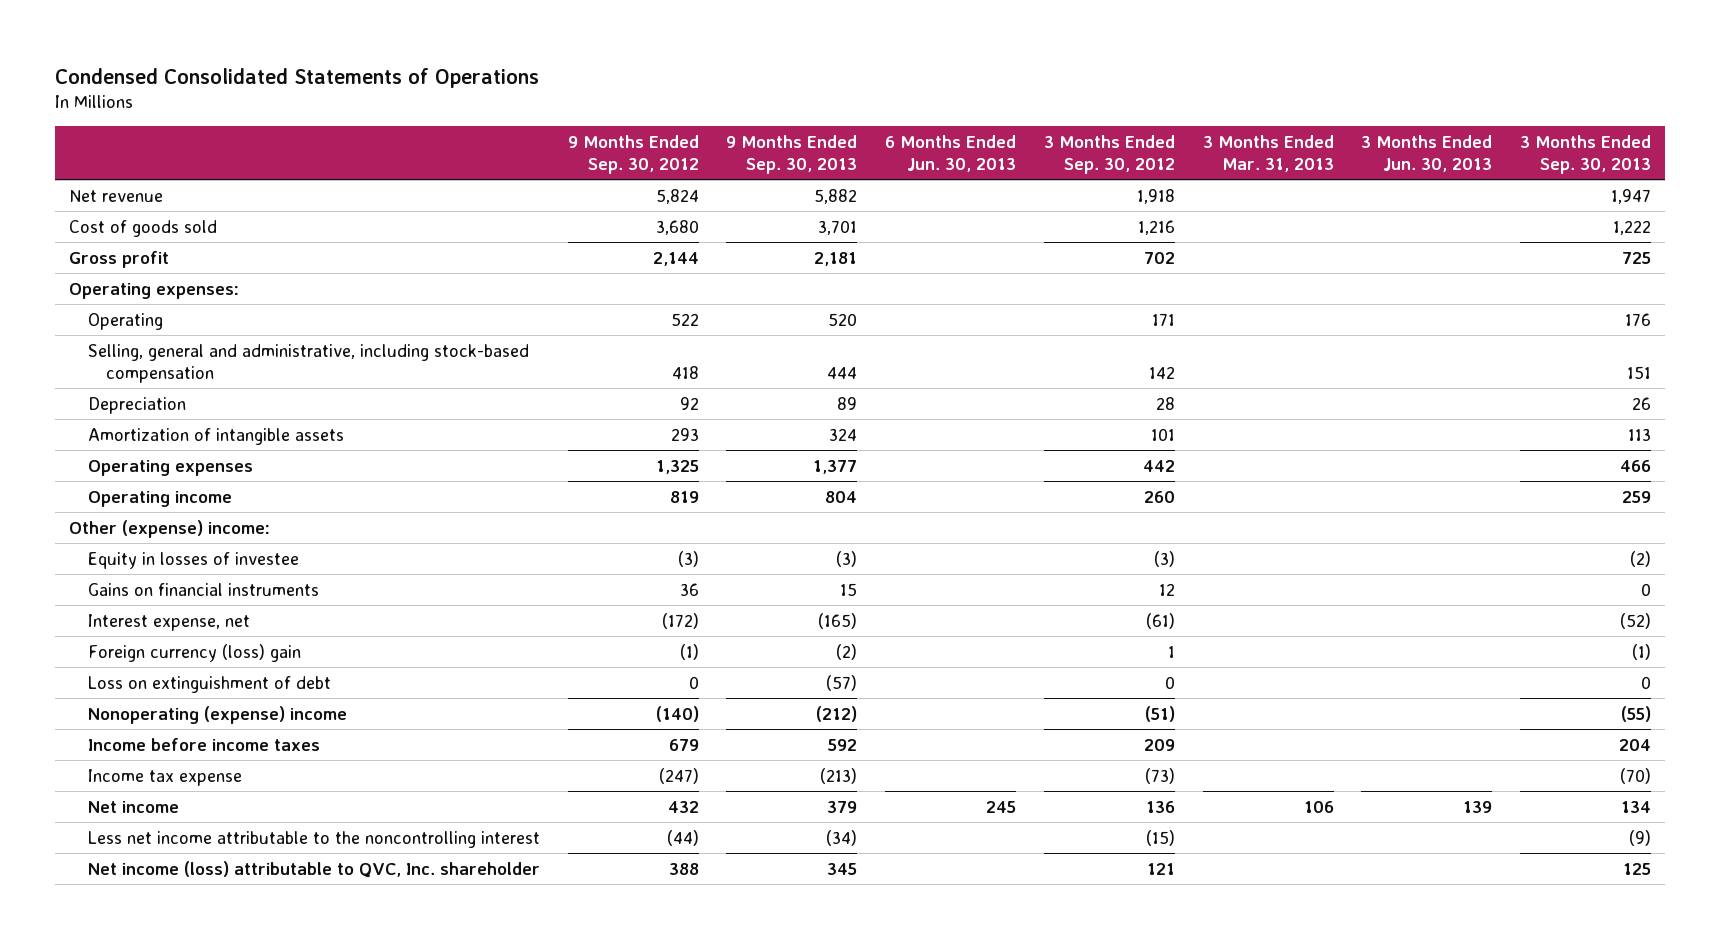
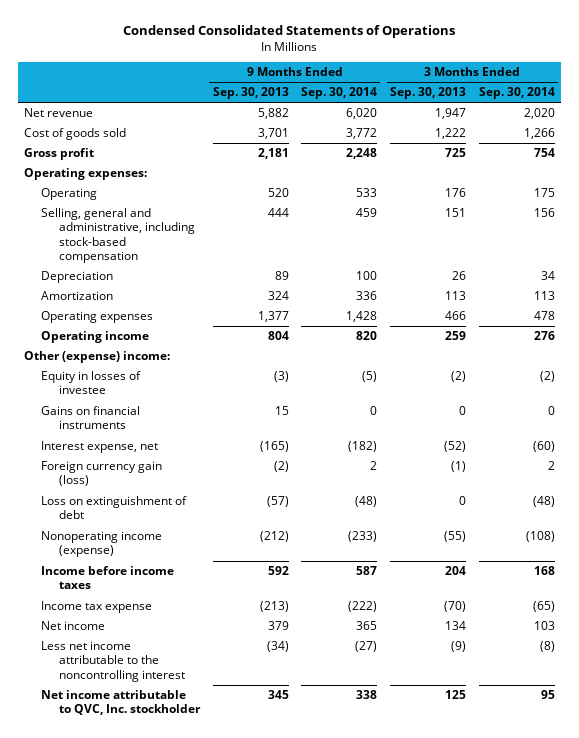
[567,134,699,175] 9 Months Ended Sep. 30, 2012 -> none
[885,134,1017,173] 6 Months Ended Jun. 30, 2013 -> none
[1043,134,1175,175] 3 Months Ended Sep. 30, 2012 -> none
[1202,134,1334,173] 3 Months Ended Mar. 31, 2013 -> none
[1361,134,1493,173] 3 Months Ended Jun. 30, 2013 -> none
none -> [301,87,378,100] Sep. 30, 2014
none -> [478,87,555,100] Sep. 30, 2014
[87,427,344,445] Amortization of intangible assets -> [41,291,114,301] Amortization
[87,643,301,662] Foreign currency (loss) gain -> [41,461,163,487] Foreign currency gain (loss)
[87,705,347,724] Nonoperating (expense) income -> [41,531,163,558] Nonoperating income (expense)
[87,860,540,878] Net income (loss) attributable to QVC, Inc. shareholder -> [41,690,201,716] Net income attributable to QVC, Inc. stockholder

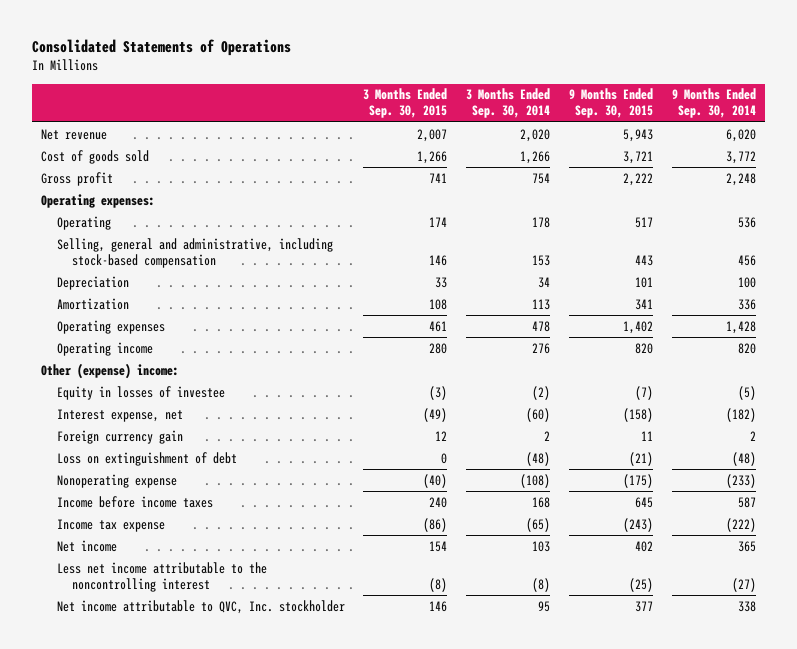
[123,25,456,39] Condensed Consolidated Statements of Operations -> [31,39,291,57] Consolidated Statements of Operations
[212,87,289,100] Sep. 30, 2013 -> none
[389,87,466,100] Sep. 30, 2013 -> none
none -> [363,88,448,119] 3 Months Ended Sep. 30, 2015
none -> [569,88,654,119] 9 Months Ended Sep. 30, 2015
[356,188,378,198] 533 -> [738,216,757,228] 536
[533,188,555,198] 175 -> [532,216,551,228] 178
[356,208,378,218] 459 -> [738,254,757,266] 456
[533,208,555,218] 156 -> [532,254,551,266] 153
[41,406,141,430] Gains on financial instruments -> none
[41,461,163,487] Foreign currency gain (loss) -> [56,429,183,444] Foreign currency gain
[41,531,163,558] Nonoperating income (expense) -> [56,473,177,488] Nonoperating expense

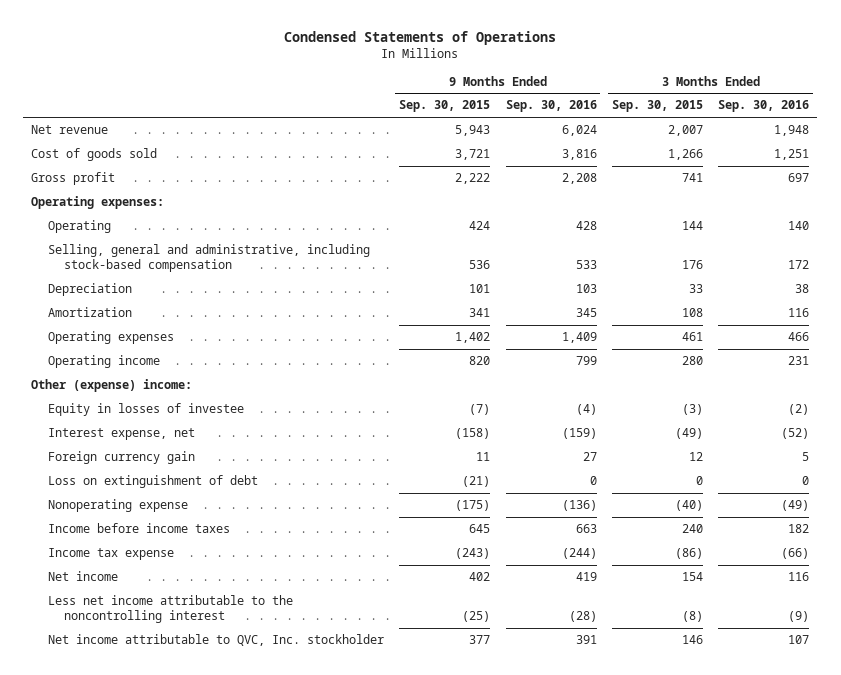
[31,39,291,57] Consolidated Statements of Operations -> [284,30,557,45] Condensed Statements of Operations
[466,88,551,119] 3 Months Ended Sep. 30, 2014 -> none
[672,88,757,119] 9 Months Ended Sep. 30, 2014 -> none
none -> [505,100,597,113] Sep. 30, 2016
none -> [718,100,810,113] Sep. 30, 2016
[429,216,448,227] 174 -> [681,221,703,231] 144
[635,216,654,228] 517 -> [469,221,491,231] 424
[429,254,448,266] 146 -> [681,260,703,270] 176
[635,254,654,266] 443 -> [469,260,491,270] 536

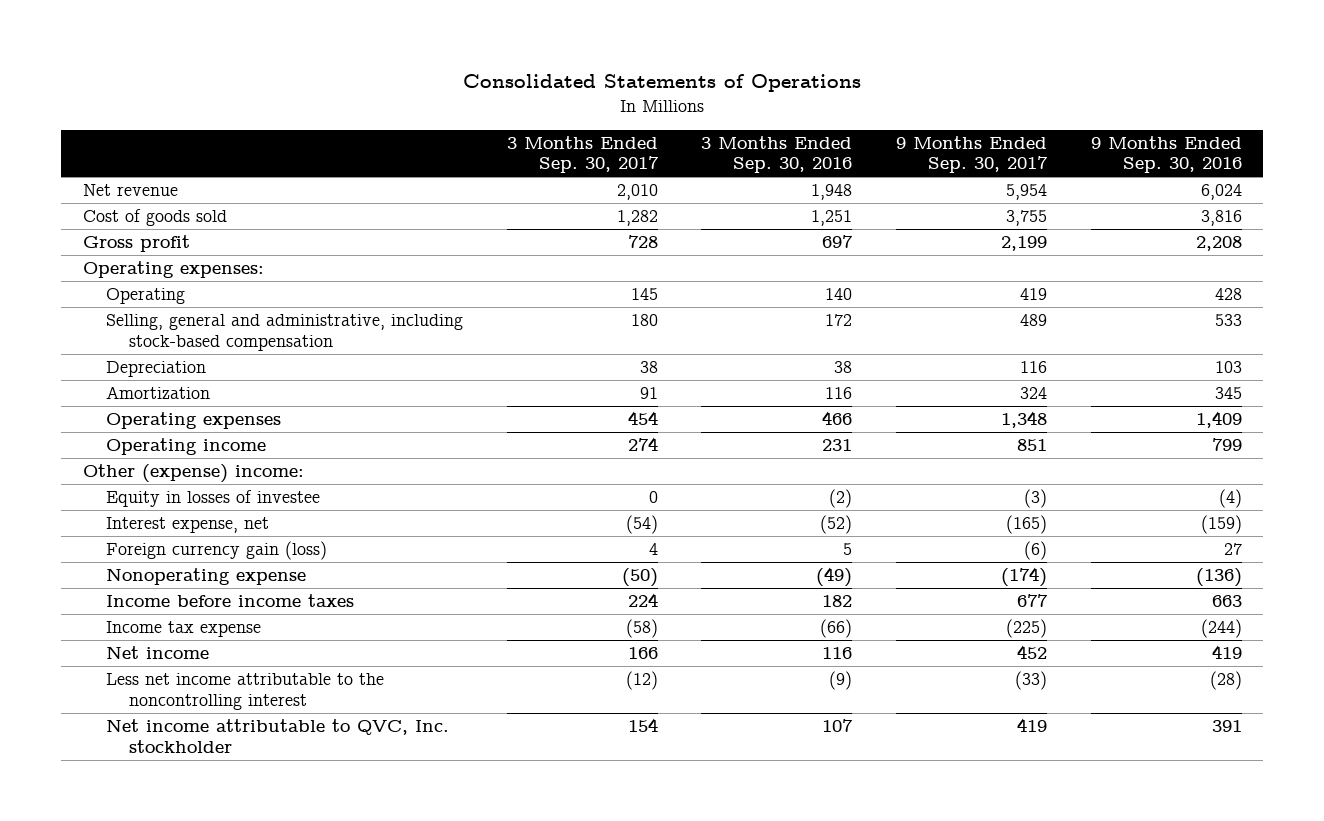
[284,30,557,45] Condensed Statements of Operations -> [463,74,862,93] Consolidated Statements of Operations
[399,100,491,113] Sep. 30, 2015 -> none
[611,100,703,113] Sep. 30, 2015 -> none
none -> [506,135,659,174] 3 Months Ended Sep. 30, 2017
none -> [895,135,1048,174] 9 Months Ended Sep. 30, 2017
[47,475,258,489] Loss on extinguishment of debt -> none
[47,451,195,465] Foreign currency gain -> [105,541,327,561] Foreign currency gain (loss)

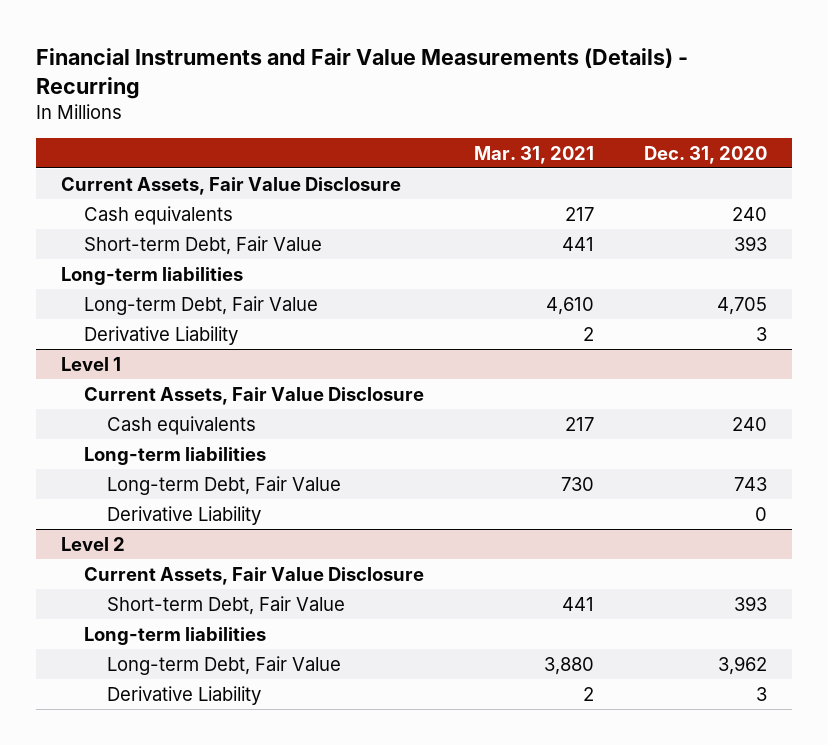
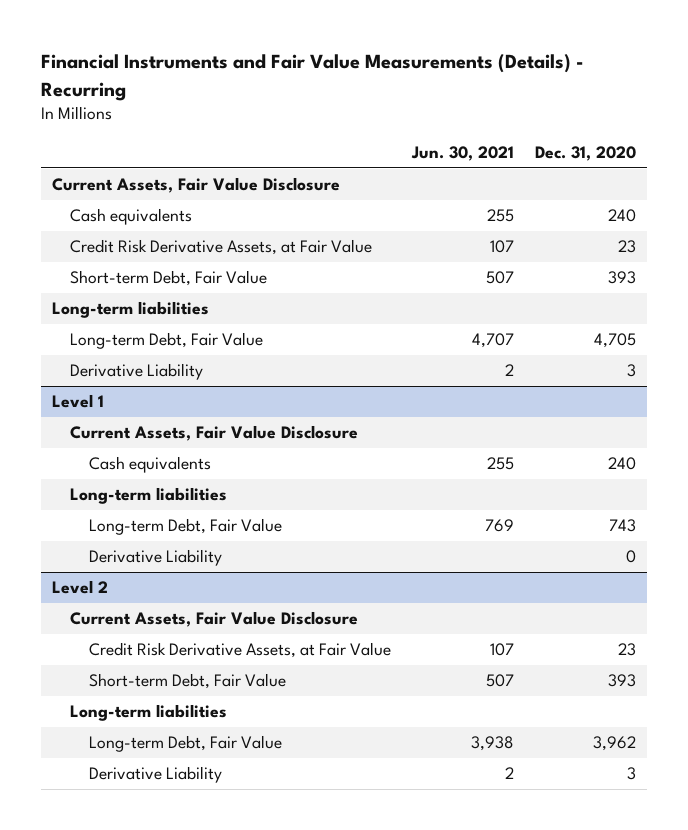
[474,145,595,164] Mar. 31, 2021 -> none
none -> [411,146,515,162] Jun. 30, 2021
none -> [70,239,373,256] Credit Risk Derivative Assets, at Fair Value
none -> [89,642,392,659] Credit Risk Derivative Assets, at Fair Value

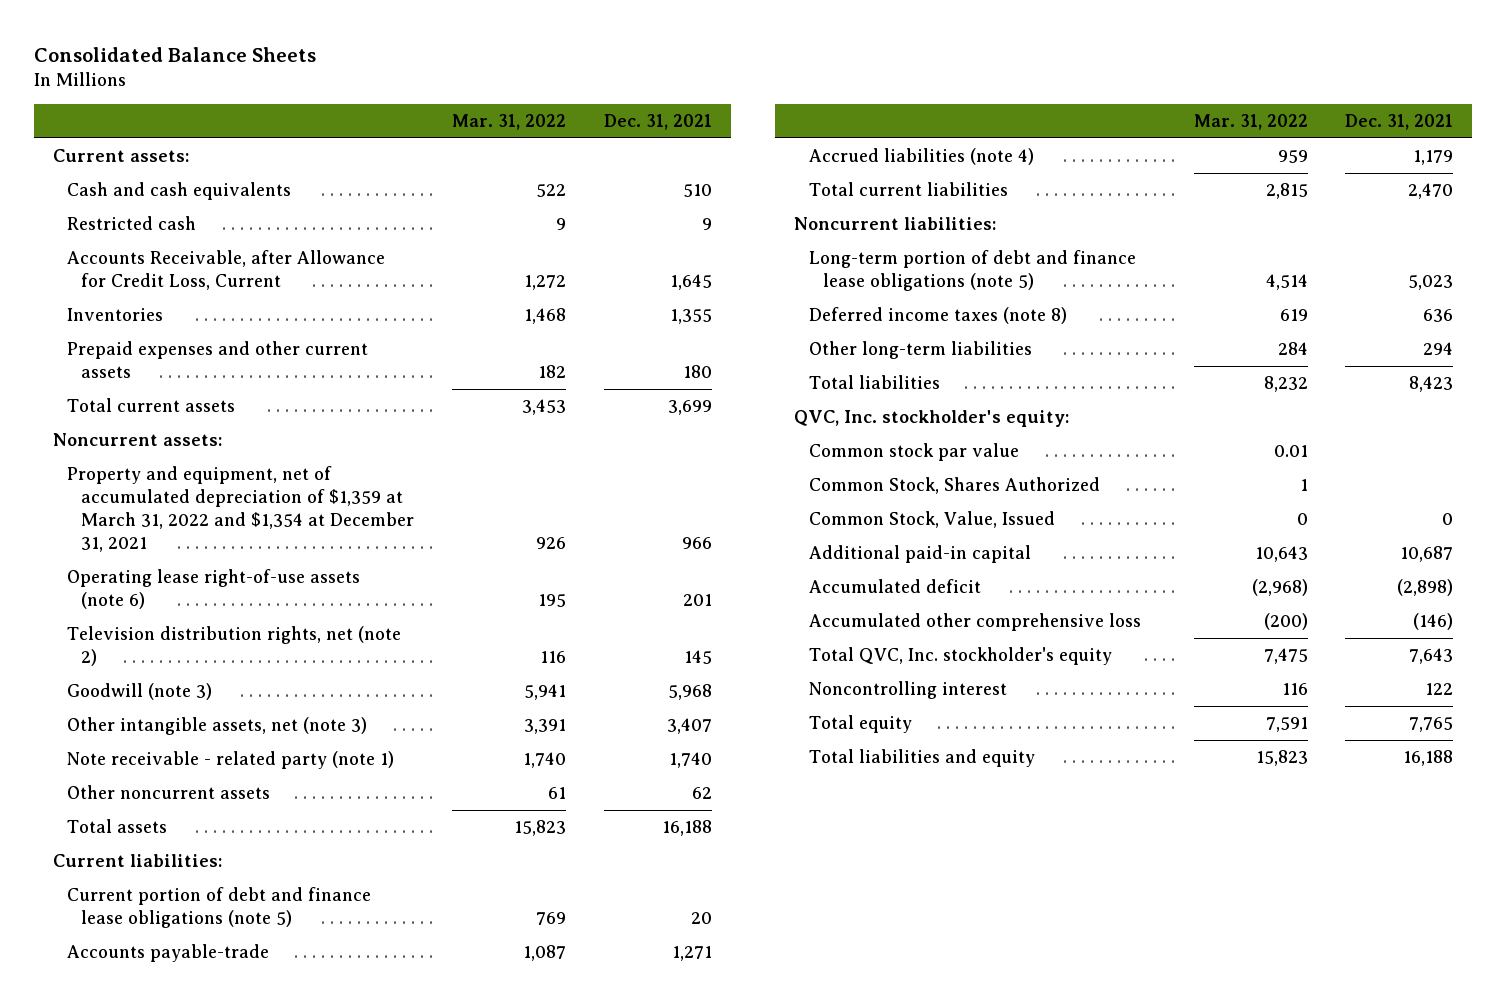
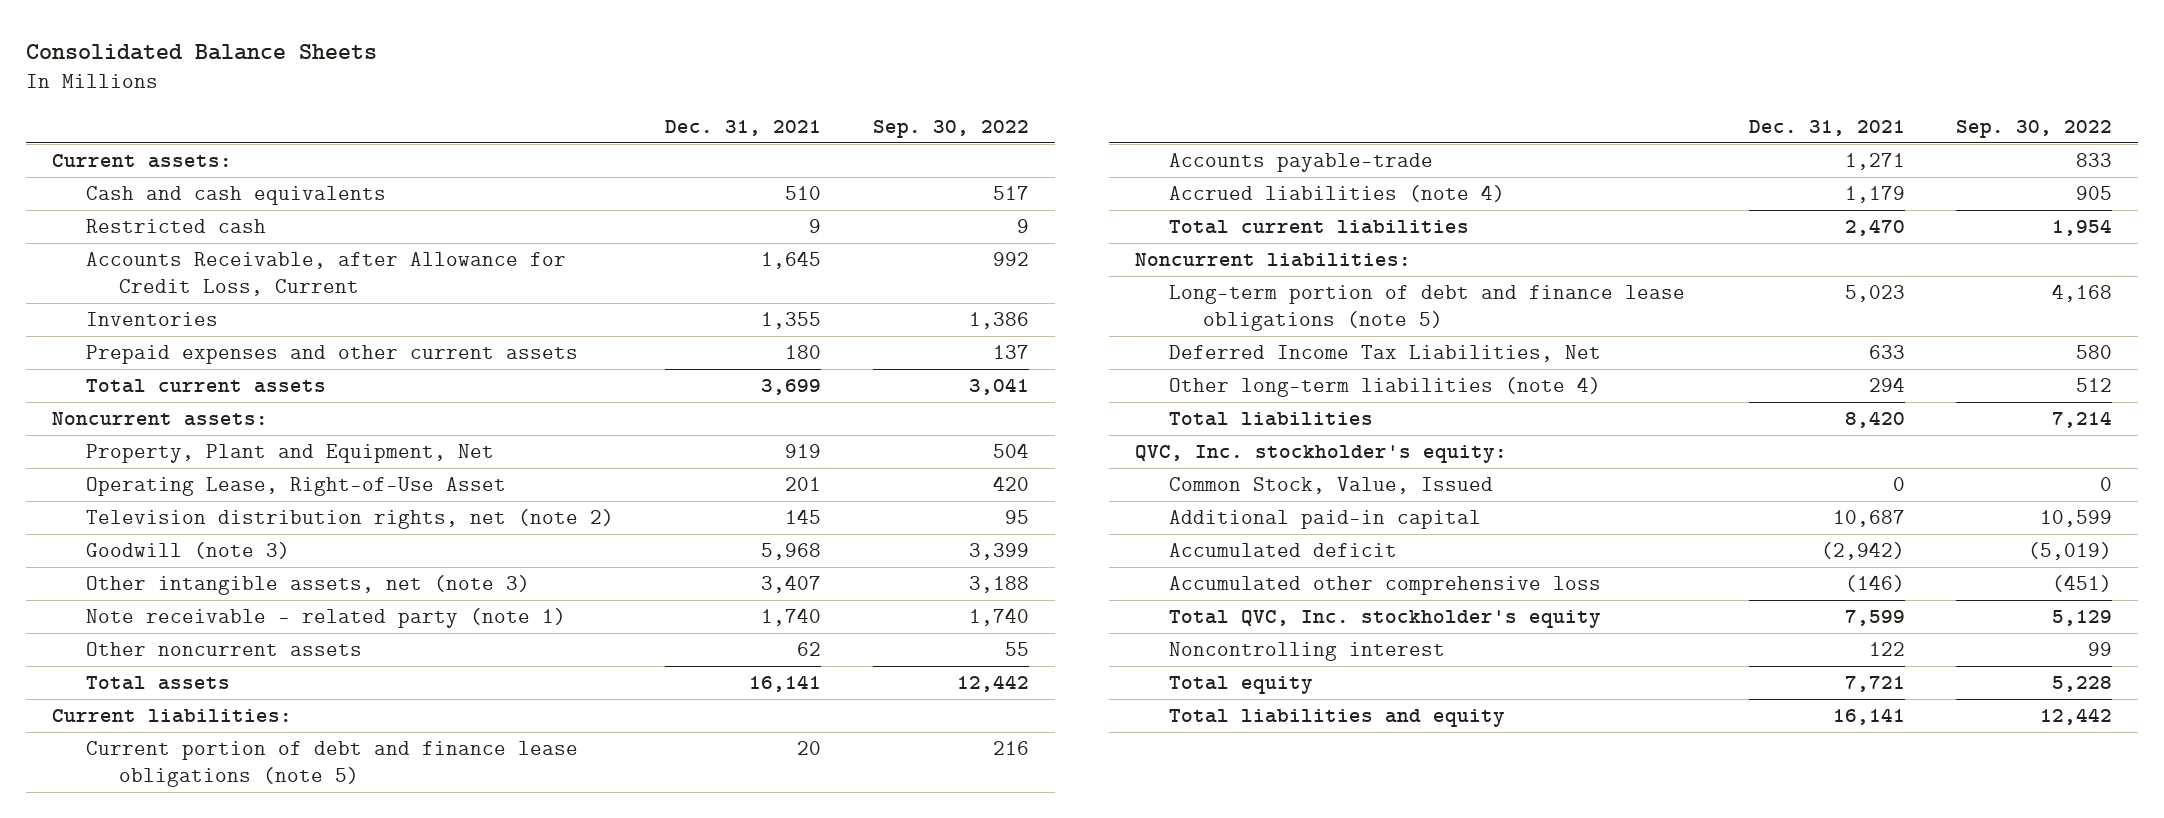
[452,113,567,130] Mar. 31, 2022 -> none
none -> [873,119,1030,138] Sep. 30, 2022
[67,466,415,553] Property and equipment, net of accumulated depreciation of $1,359 at March 31, 2022 and $1,354 at December 31, 2021 -> [85,444,494,464] Property, Plant and Equipment, Net
[681,537,712,550] 966 -> [785,444,822,459] 919
[67,569,361,610] Operating lease right-of-use assets (note 6) -> [85,477,506,497] Operating Lease, Right-of-Use Asset
[661,820,712,837] 16,188 -> [749,675,822,693] 16,141
[808,307,1067,325] Deferred income taxes (note 8) -> [1168,345,1601,363] Deferred Income Tax Liabilities, Net
[1423,309,1454,323] 636 -> [1868,345,1905,360] 633
[808,341,1032,360] Other long-term liabilities -> [1168,377,1601,398] Other long-term liabilities (note 4)
[1409,376,1454,393] 8,423 -> [1844,411,1905,429] 8,420
[808,443,1019,462] Common stock par value -> none
[808,477,1100,495] Common Stock, Shares Authorized -> none
[1397,579,1454,597] (2,898) -> [1820,542,1905,561] (2,942)
[1409,648,1454,665] 7,643 -> [1844,610,1905,627] 7,599
[1409,717,1454,733] 7,765 -> [1844,676,1905,693] 7,721
[1403,750,1454,767] 16,188 -> [1832,708,1905,726] 16,141

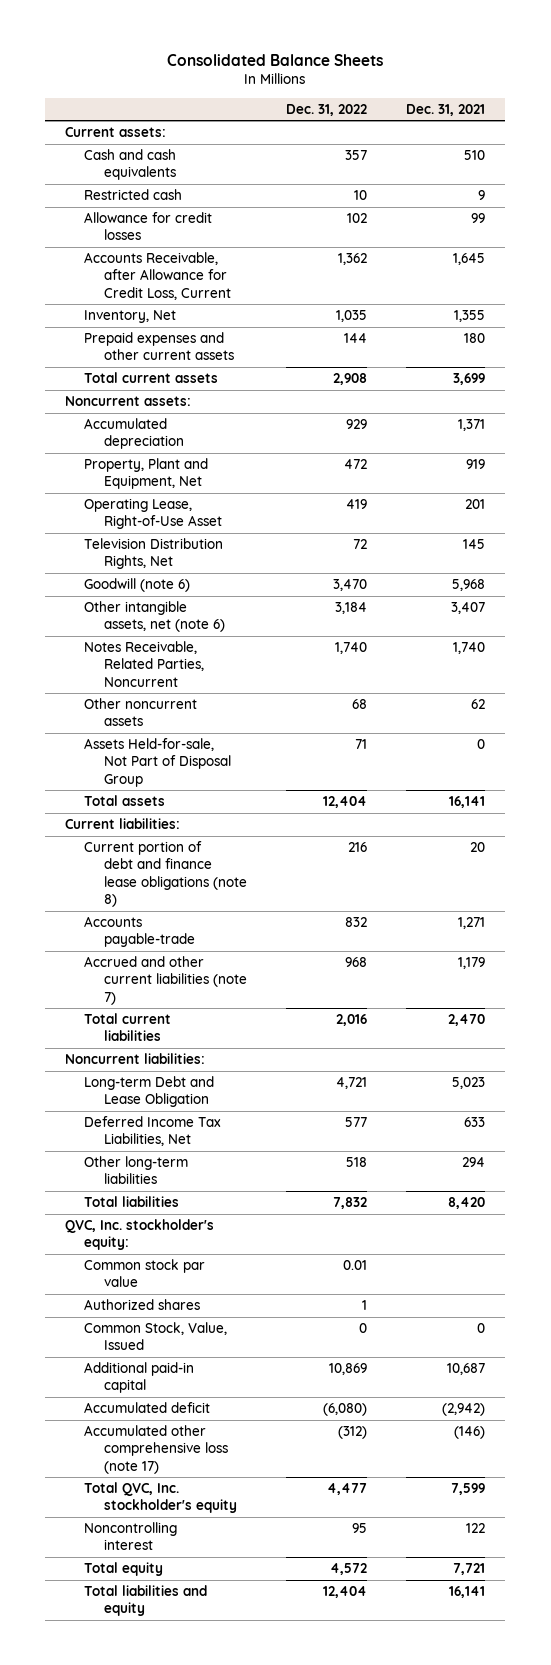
[873,119,1030,138] Sep. 30, 2022 -> none
none -> [286,103,368,116] Dec. 31, 2022
none -> [84,212,213,241] Allowance for credit losses
[85,312,218,327] Inventories -> [84,310,177,324] Inventory, Net
none -> [84,418,184,450] Accumulated depreciation
[85,509,614,530] Television distribution rights, net (note 2) -> [84,538,224,570] Television Distribution Rights, Net
[85,542,290,560] Goodwill (note 3) -> [84,578,191,593] Goodwill (note 6)
[85,575,530,596] Other intangible assets, net (note 3) -> [84,601,225,633] Other intangible assets, net (note 6)
[85,608,566,629] Note receivable - related party (note 1) -> [84,641,204,687] Notes Receivable, Related Parties, Noncurrent
none -> [84,738,231,787] Assets Held-for-sale, Not Part of Disposal Group
[85,741,578,787] Current portion of debt and finance lease obligations (note 5) -> [84,841,247,907] Current portion of debt and finance lease obligations (note 8)
[1168,185,1505,203] Accrued liabilities (note 4) -> [84,956,247,1005] Accrued and other current liabilities (note 7)
[1168,285,1685,331] Long-term portion of debt and finance lease obligations (note 5) -> [84,1076,215,1108] Long-term Debt and Lease Obligation
[1168,377,1601,398] Other long-term liabilities (note 4) -> [84,1156,189,1185] Other long-term liabilities
none -> [84,1259,206,1288] Common stock par value
none -> [84,1299,201,1311] Authorized shares
[1168,576,1601,596] Accumulated other comprehensive loss -> [84,1425,228,1474] Accumulated other comprehensive loss (note 17)

